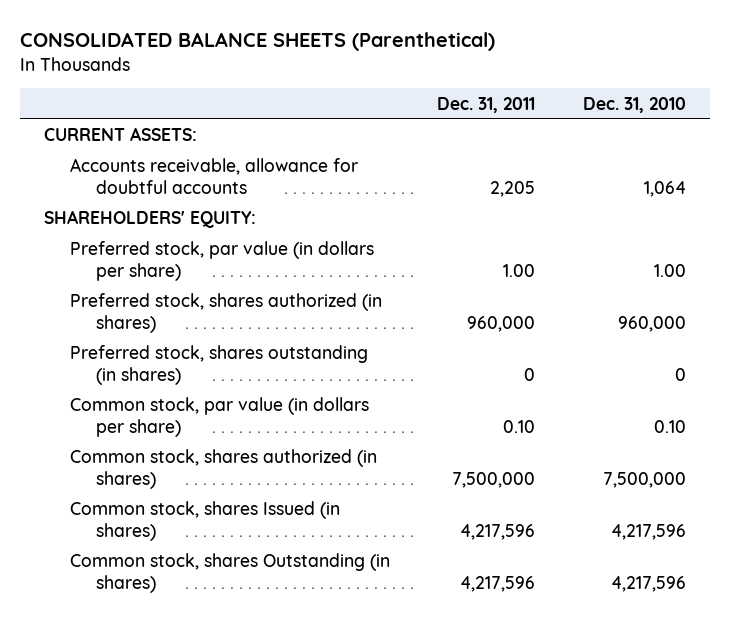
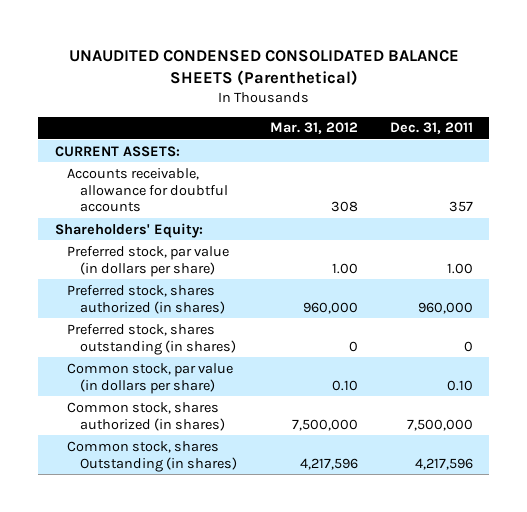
[19,32,495,52] CONSOLIDATED BALANCE SHEETS (Parenthetical) -> [68,49,459,85] UNAUDITED CONDENSED CONSOLIDATED BALANCE SHEETS (Parenthetical)
[583,96,687,113] Dec. 31, 2010 -> none
none -> [269,122,358,135] Mar. 31, 2012
[490,181,536,198] 2,205 -> [448,201,473,213] 357
[43,210,256,229] SHAREHOLDERS' EQUITY: -> [54,222,203,238] Shareholders' Equity:
[69,501,340,542] Common stock, shares Issued (in shares) -> none

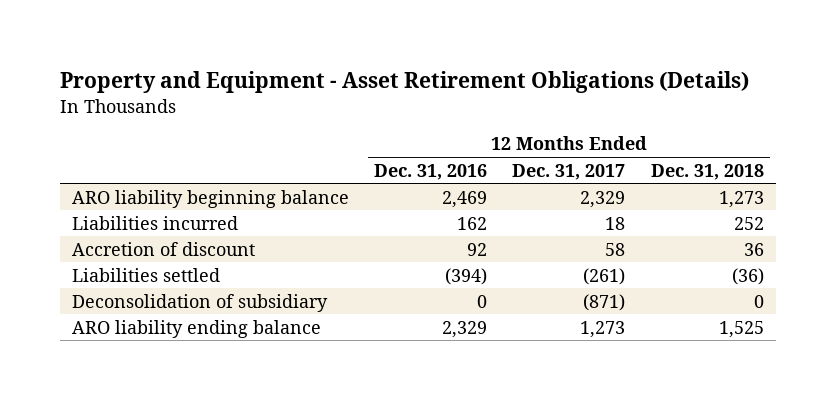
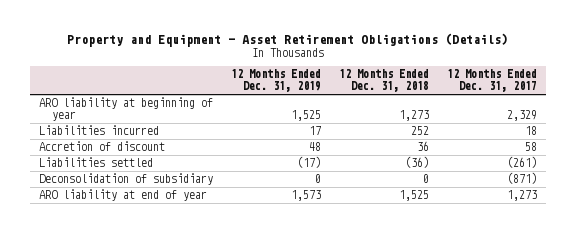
[374,163,488,180] Dec. 31, 2016 -> none
none -> [230,69,321,93] 12 Months Ended Dec. 31, 2019
[72,189,350,208] ARO liability beginning balance -> [38,97,213,122] ARO liability at beginning of year
[72,319,322,338] ARO liability ending balance -> [38,189,207,202] ARO liability at end of year

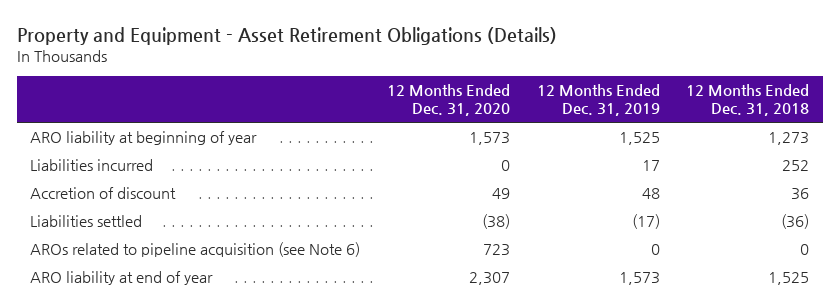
[447,69,538,93] 12 Months Ended Dec. 31, 2017 -> none
none -> [387,84,511,117] 12 Months Ended Dec. 31, 2020
[38,173,213,186] Deconsolidation of subsidiary -> none
none -> [30,242,361,258] AROs related to pipeline acquisition (see Note 6)

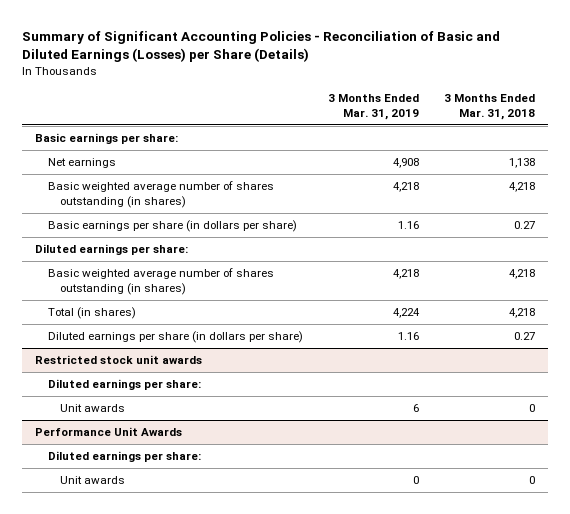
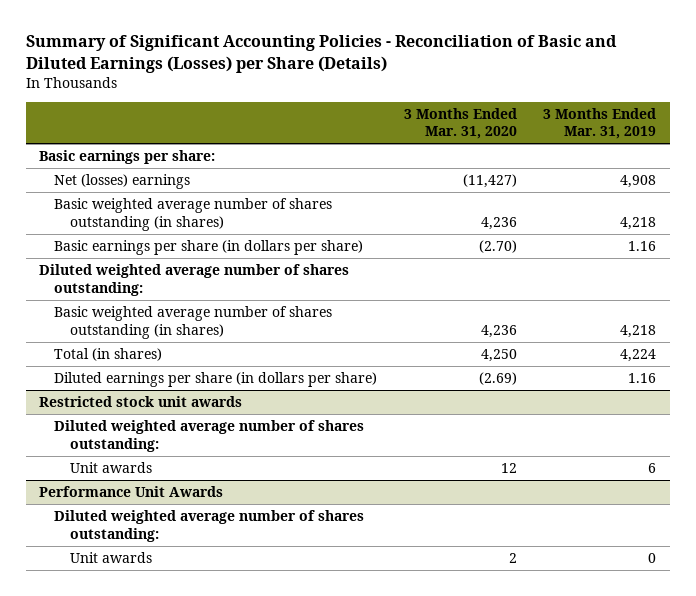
[444,94,536,121] 3 Months Ended Mar. 31, 2018 -> none
none -> [403,107,517,140] 3 Months Ended Mar. 31, 2020
[47,158,116,169] Net earnings -> [54,174,191,190] Net (losses) earnings
[35,244,189,256] Diluted earnings per share: -> [39,264,350,296] Diluted weighted average number of shares outstanding:
[47,379,201,391] Diluted earnings per share: -> [54,420,365,452] Diluted weighted average number of shares outstanding:
[47,451,201,463] Diluted earnings per share: -> [54,510,365,542] Diluted weighted average number of shares outstanding:

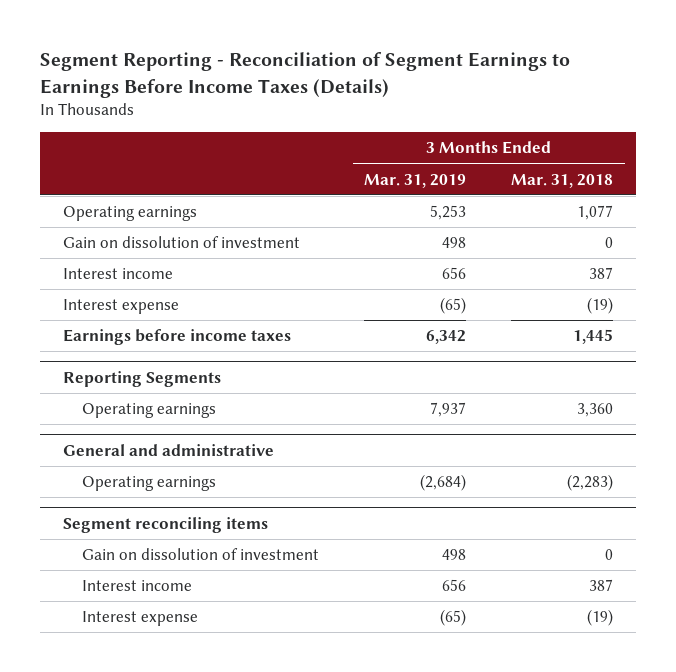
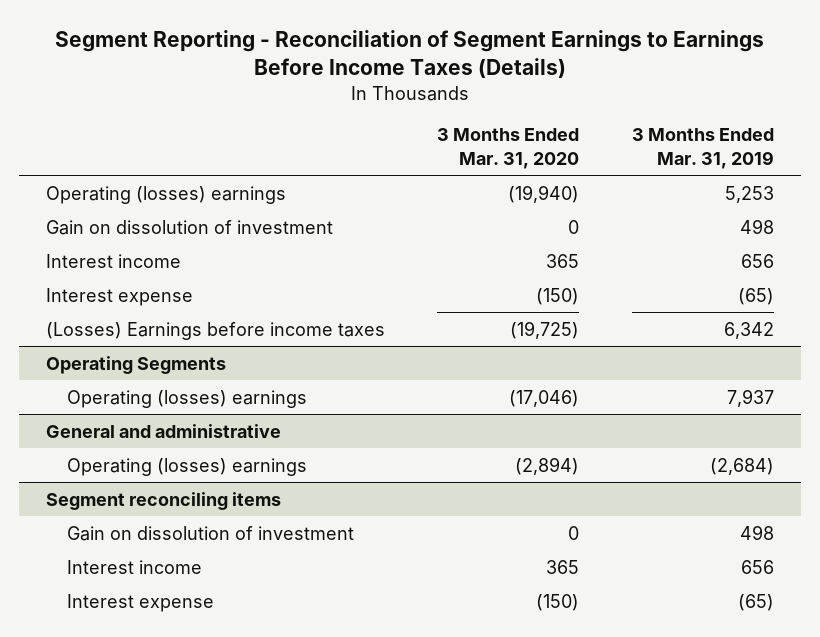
[511,173,614,188] Mar. 31, 2018 -> none
none -> [437,128,580,169] 3 Months Ended Mar. 31, 2020
[62,206,197,222] Operating earnings -> [45,185,286,204] Operating (losses) earnings
[62,329,291,346] Earnings before income taxes -> [45,321,385,340] (Losses) Earnings before income taxes
[62,370,221,387] Reporting Segments -> [45,355,226,374] Operating Segments
[82,403,217,419] Operating earnings -> [67,389,308,408] Operating (losses) earnings
[82,476,217,492] Operating earnings -> [67,457,308,476] Operating (losses) earnings

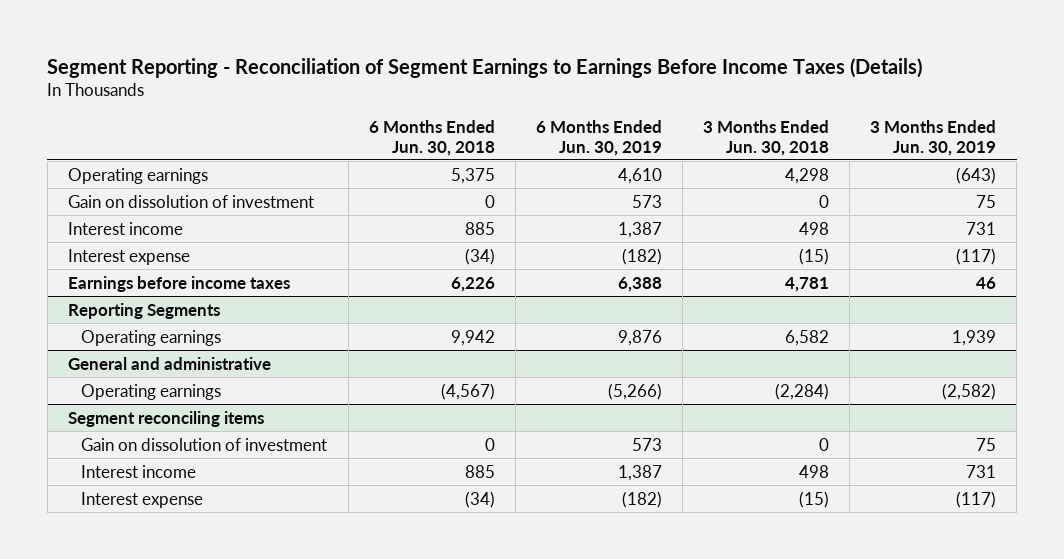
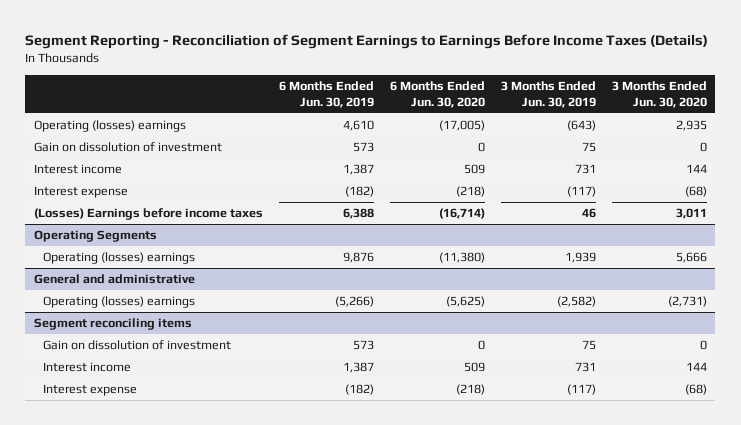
[368,119,495,156] 6 Months Ended Jun. 30, 2018 -> none
[702,119,829,156] 3 Months Ended Jun. 30, 2018 -> none
none -> [389,80,485,109] 6 Months Ended Jun. 30, 2020
none -> [612,80,708,109] 3 Months Ended Jun. 30, 2020
[67,167,208,184] Operating earnings -> [33,120,186,133] Operating (losses) earnings
[67,275,290,292] Earnings before income taxes -> [33,208,263,221] (Losses) Earnings before income taxes
[67,302,220,319] Reporting Segments -> [33,230,157,243] Operating Segments
[81,329,222,346] Operating earnings -> [42,252,195,265] Operating (losses) earnings
[81,383,222,400] Operating earnings -> [42,296,195,309] Operating (losses) earnings

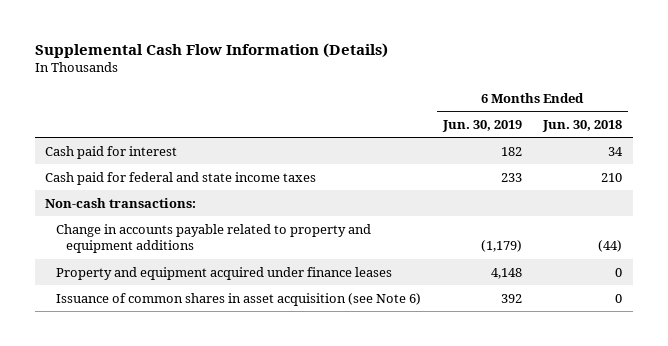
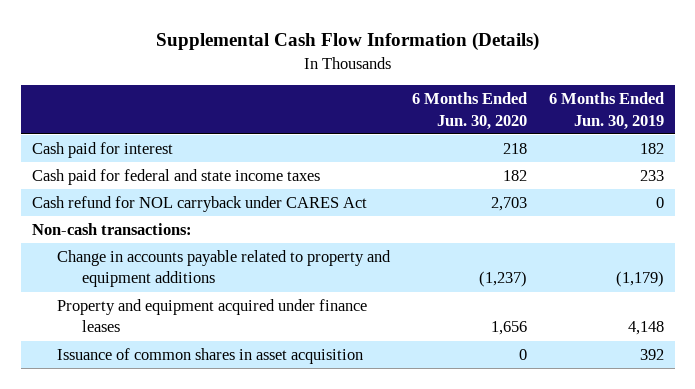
[542,119,623,132] Jun. 30, 2018 -> none
none -> [411,92,527,130] 6 Months Ended Jun. 30, 2020
none -> [31,196,367,213] Cash refund for NOL carryback under CARES Act
[55,292,421,306] Issuance of common shares in asset acquisition (see Note 6) -> [56,348,363,365] Issuance of common shares in asset acquisition

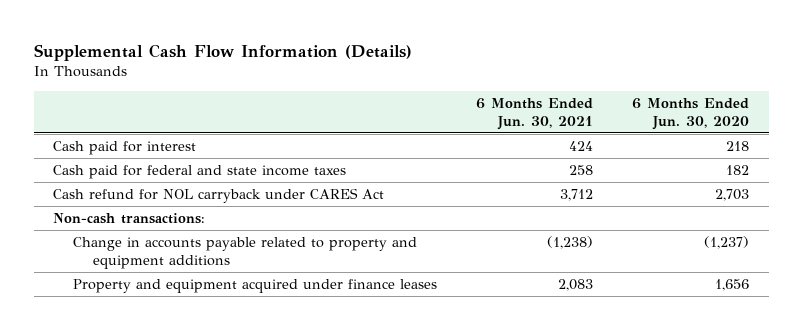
[548,92,664,130] 6 Months Ended Jun. 30, 2019 -> none
none -> [476,97,594,130] 6 Months Ended Jun. 30, 2021
[56,348,363,365] Issuance of common shares in asset acquisition -> none

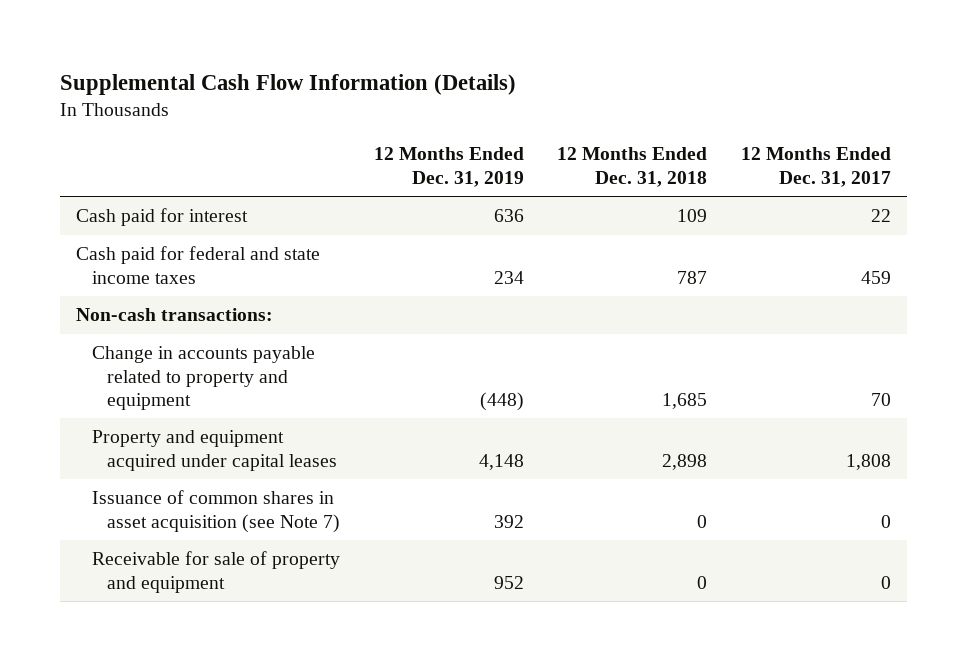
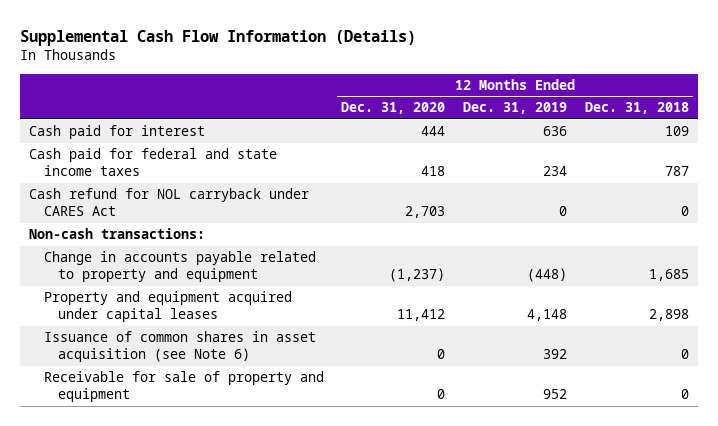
[740,147,891,187] 12 Months Ended Dec. 31, 2017 -> none
none -> [341,102,446,115] Dec. 31, 2020
none -> [29,188,310,217] Cash refund for NOL carryback under CARES Act
[91,490,341,533] Issuance of common shares in asset acquisition (see Note 7) -> [43,331,316,363] Issuance of common shares in asset acquisition (see Note 6)

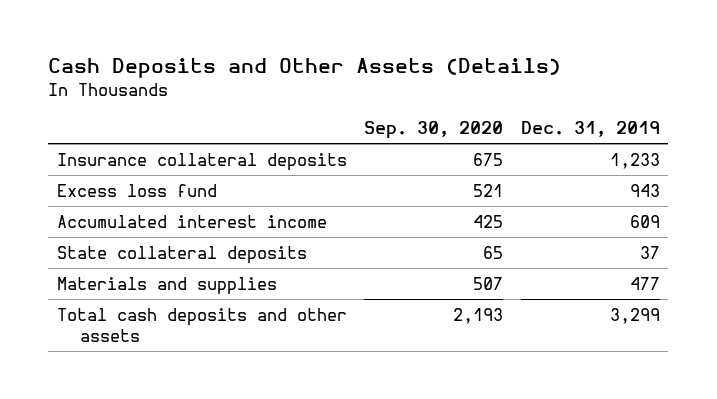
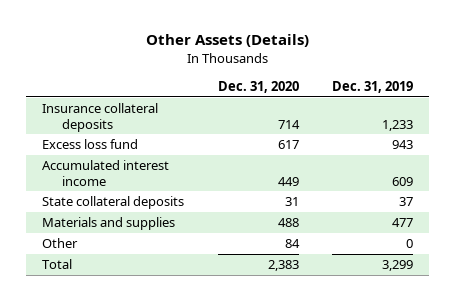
[48,58,562,79] Cash Deposits and Other Assets (Details) -> [145,34,309,48] Other Assets (Details)
[364,120,504,139] Sep. 30, 2020 -> none
none -> [217,80,299,93] Dec. 31, 2020
none -> [42,238,79,249] Other
[56,307,347,342] Total cash deposits and other assets -> [42,259,73,270] Total

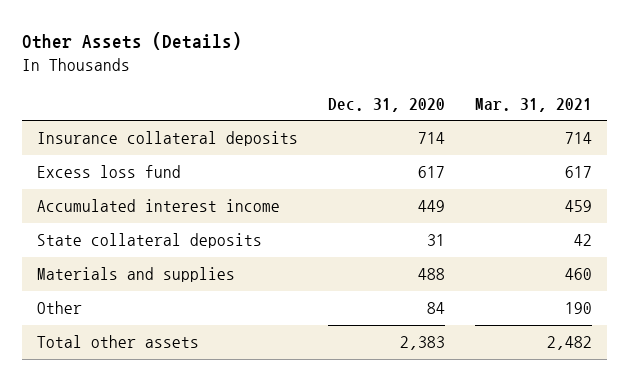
[331,80,413,93] Dec. 31, 2019 -> none
none -> [474,97,592,112] Mar. 31, 2021
[42,259,73,270] Total -> [36,335,199,349] Total other assets

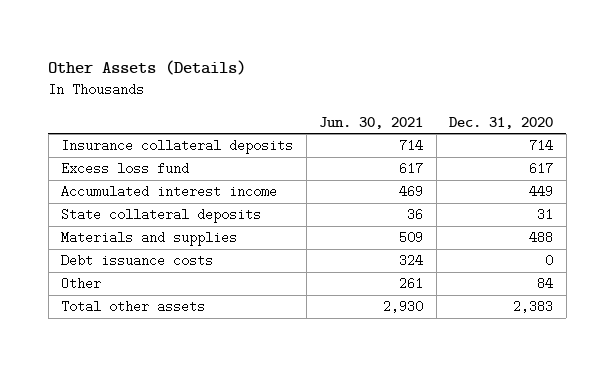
[474,97,592,112] Mar. 31, 2021 -> none
none -> [319,116,424,129] Jun. 30, 2021
none -> [61,254,214,268] Debt issuance costs

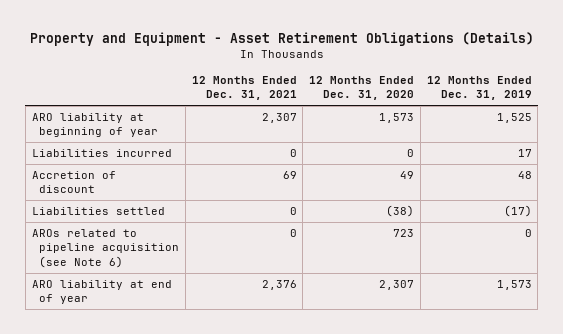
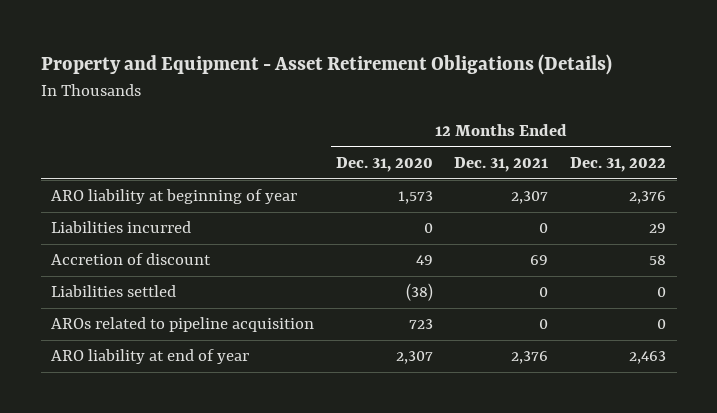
[426,76,532,101] 12 Months Ended Dec. 31, 2019 -> none
none -> [570,157,667,173] Dec. 31, 2022
[31,229,180,268] AROs related to pipeline acquisition (see Note 6) -> [51,317,315,333] AROs related to pipeline acquisition

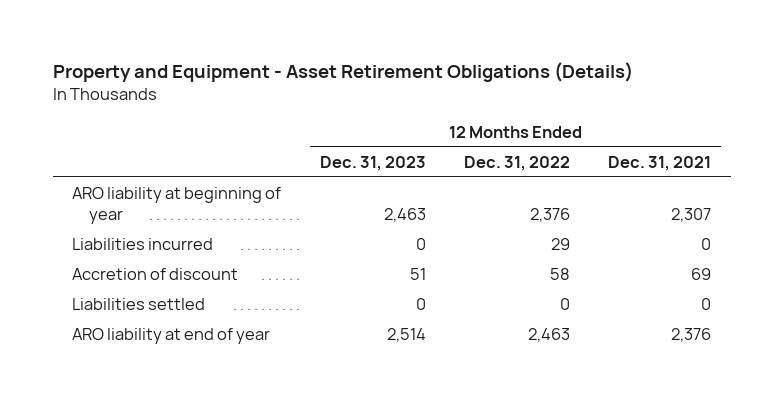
[335,157,433,173] Dec. 31, 2020 -> none
none -> [319,155,426,171] Dec. 31, 2023
[51,317,315,333] AROs related to pipeline acquisition -> none

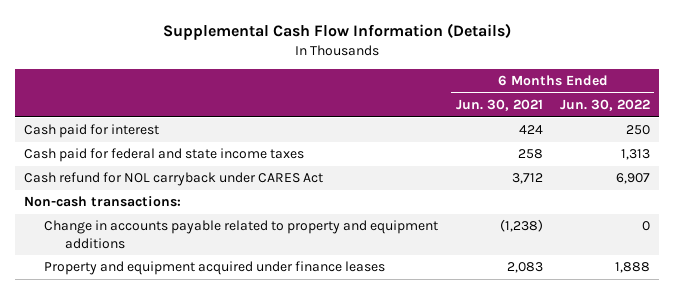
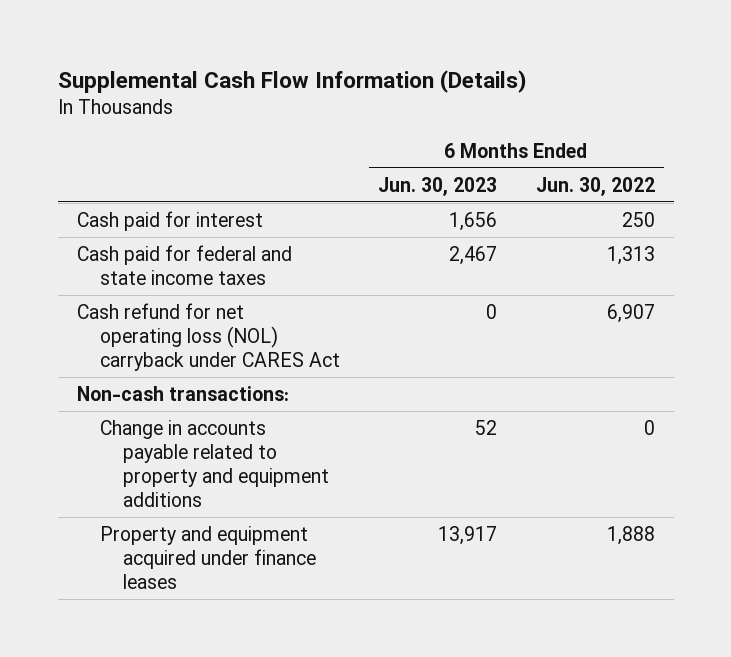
[455,98,543,111] Jun. 30, 2021 -> none
none -> [378,176,498,196] Jun. 30, 2023
[23,172,323,187] Cash refund for NOL carryback under CARES Act -> [76,302,340,372] Cash refund for net operating loss (NOL) carryback under CARES Act

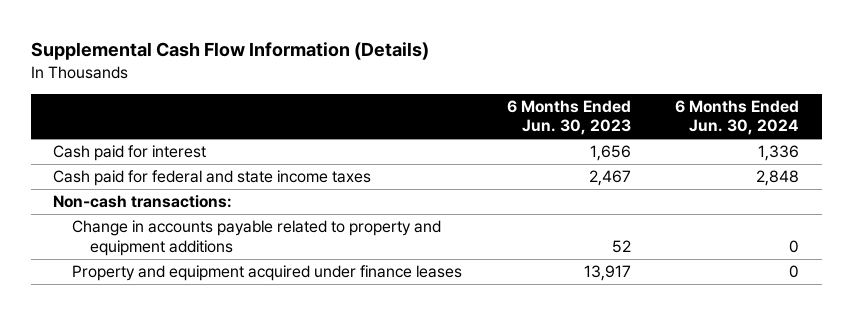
[535,176,655,196] Jun. 30, 2022 -> none
none -> [675,100,800,136] 6 Months Ended Jun. 30, 2024
[76,302,340,372] Cash refund for net operating loss (NOL) carryback under CARES Act -> none

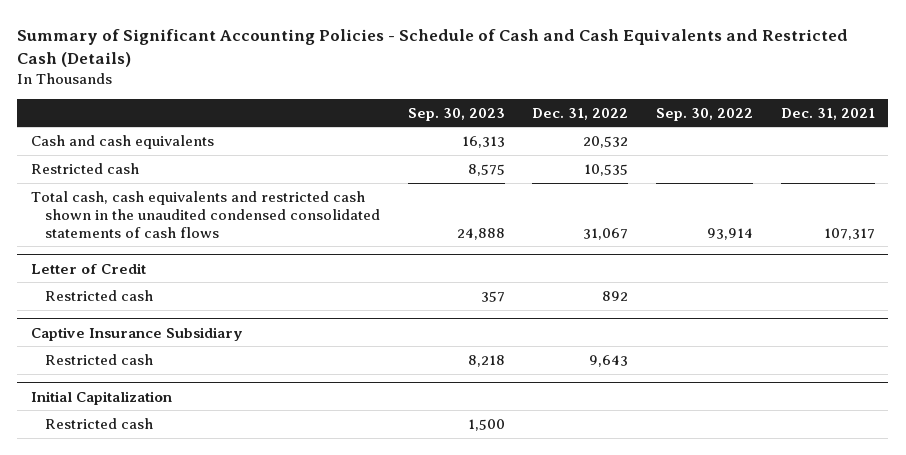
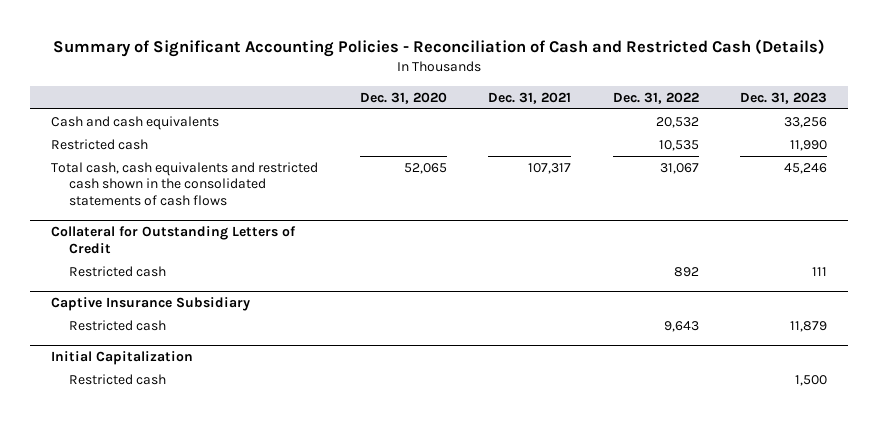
[17,28,849,67] Summary of Significant Accounting Policies - Schedule of Cash and Cash Equivalents and Restricted Cash (Details) -> [53,39,826,58] Summary of Significant Accounting Policies - Reconciliation of Cash and Restricted Cash (Details)
[407,107,505,121] Sep. 30, 2023 -> none
[655,107,753,121] Sep. 30, 2022 -> none
none -> [359,91,447,104] Dec. 31, 2020
none -> [740,91,828,104] Dec. 31, 2023
[31,190,380,238] Total cash, cash equivalents and restricted cash shown in the unaudited condensed consolidated statements of cash flows -> [50,162,318,206] Total cash, cash equivalents and restricted cash shown in the consolidated statements of cash flows
[31,262,147,274] Letter of Credit -> [50,226,296,254] Collateral for Outstanding Letters of Credit

